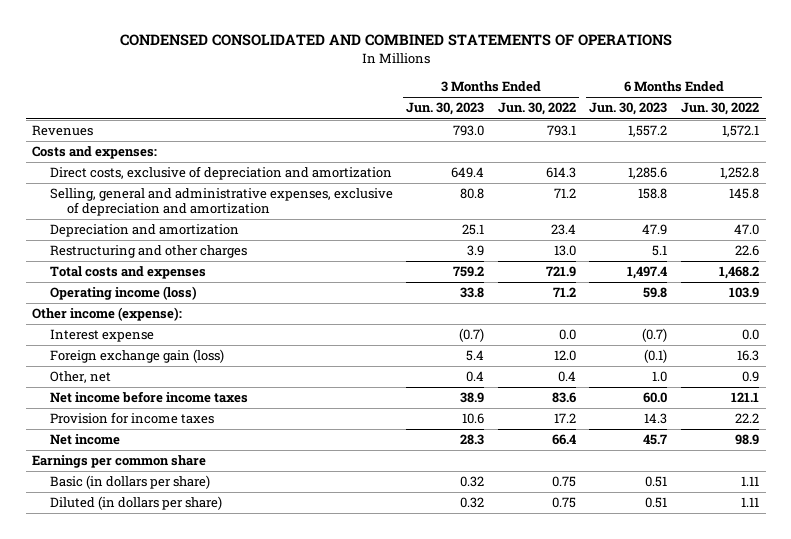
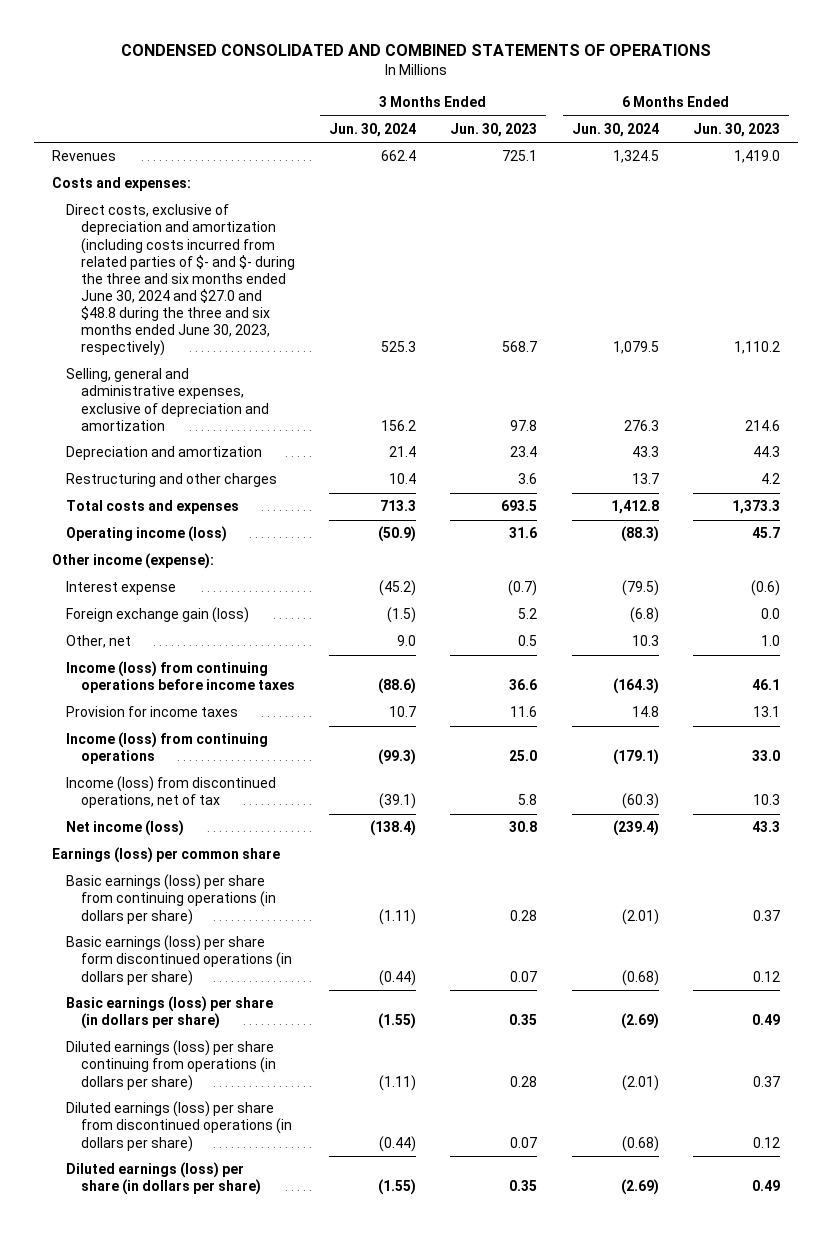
[497,102,576,116] Jun. 30, 2022 -> none
[680,102,759,116] Jun. 30, 2022 -> none
none -> [329,122,417,137] Jun. 30, 2024
none -> [571,122,659,137] Jun. 30, 2024
[453,125,485,137] 793.0 -> [502,150,538,162] 725.1
[628,125,668,138] 1,557.2 -> [734,150,781,164] 1,419.0
[49,166,392,181] Direct costs, exclusive of depreciation and amortization -> [66,204,295,357] Direct costs, exclusive of depreciation and amortization (including costs incurred from related parties of $- and $- during the three and six months ended June 30, 2024 and $27.0 and $48.8 during the three and six months ended June 30, 2023, respectively)
[451,167,485,179] 649.4 -> [502,341,538,353] 568.7
[628,167,668,180] 1,285.6 -> [734,341,781,355] 1,110.2
[460,188,485,200] 80.8 -> [510,419,538,431] 97.8
[638,188,668,200] 158.8 -> [745,419,781,431] 214.6
[462,224,485,236] 25.1 -> [510,446,538,458] 23.4
[642,224,668,236] 47.9 -> [753,446,781,458] 44.3
[467,245,485,257] 3.9 -> [518,473,538,485] 3.6
[652,245,668,257] 5.1 -> [761,473,781,485] 4.2
[453,266,485,278] 759.2 -> [501,500,538,512] 693.5
[627,266,668,280] 1,497.4 -> [732,500,781,515] 1,373.3
[460,287,485,299] 33.8 -> [509,527,538,539] 31.6
[643,287,668,299] 59.8 -> [752,527,781,539] 45.7
[642,328,668,343] (0.7) -> [751,580,781,597] (0.6)
[466,350,485,362] 5.4 -> [518,608,538,620] 5.2
[644,349,668,364] (0.1) -> [761,608,781,620] 0.0
[466,371,485,383] 0.4 -> [518,635,538,647] 0.5
[49,391,248,404] Net income before income taxes -> [66,661,295,694] Income (loss) from continuing operations before income taxes
[460,392,485,404] 38.9 -> [509,679,538,691] 36.6
[643,392,668,404] 60.0 -> [752,679,781,691] 46.1
[462,413,485,425] 10.6 -> [510,706,538,718] 11.6
[644,413,668,425] 14.3 -> [753,706,781,718] 13.1
none -> [66,732,269,765] Income (loss) from continuing operations
none -> [66,776,277,809] Income (loss) from discontinued operations, net of tax
[49,434,120,446] Net income -> [66,820,185,837] Net income (loss)
[460,434,485,446] 28.3 -> [509,821,538,833] 30.8
[643,434,668,446] 45.7 -> [752,821,781,833] 43.3
[32,455,207,469] Earnings per common share -> [51,847,280,864] Earnings (loss) per common share
none -> [66,874,276,925] Basic earnings (loss) per share from continuing operations (in dollars per share)
none -> [66,935,292,986] Basic earnings (loss) per share form discontinued operations (in dollars per share)
[49,475,210,490] Basic (in dollars per share) -> [66,996,274,1030] Basic earnings (loss) per share (in dollars per share)
[460,476,485,488] 0.32 -> [509,1014,538,1026] 0.35
[645,476,668,488] 0.51 -> [752,1014,781,1026] 0.49
none -> [66,1040,276,1091] Diluted earnings (loss) per share continuing from operations (in dollars per share)
none -> [66,1101,292,1152] Diluted earnings (loss) per share from discontinued operations (in dollars per share)
[49,496,222,511] Diluted (in dollars per share) -> [66,1162,261,1196] Diluted earnings (loss) per share (in dollars per share)
[460,497,485,509] 0.32 -> [509,1180,538,1192] 0.35
[645,497,668,509] 0.51 -> [752,1180,781,1192] 0.49

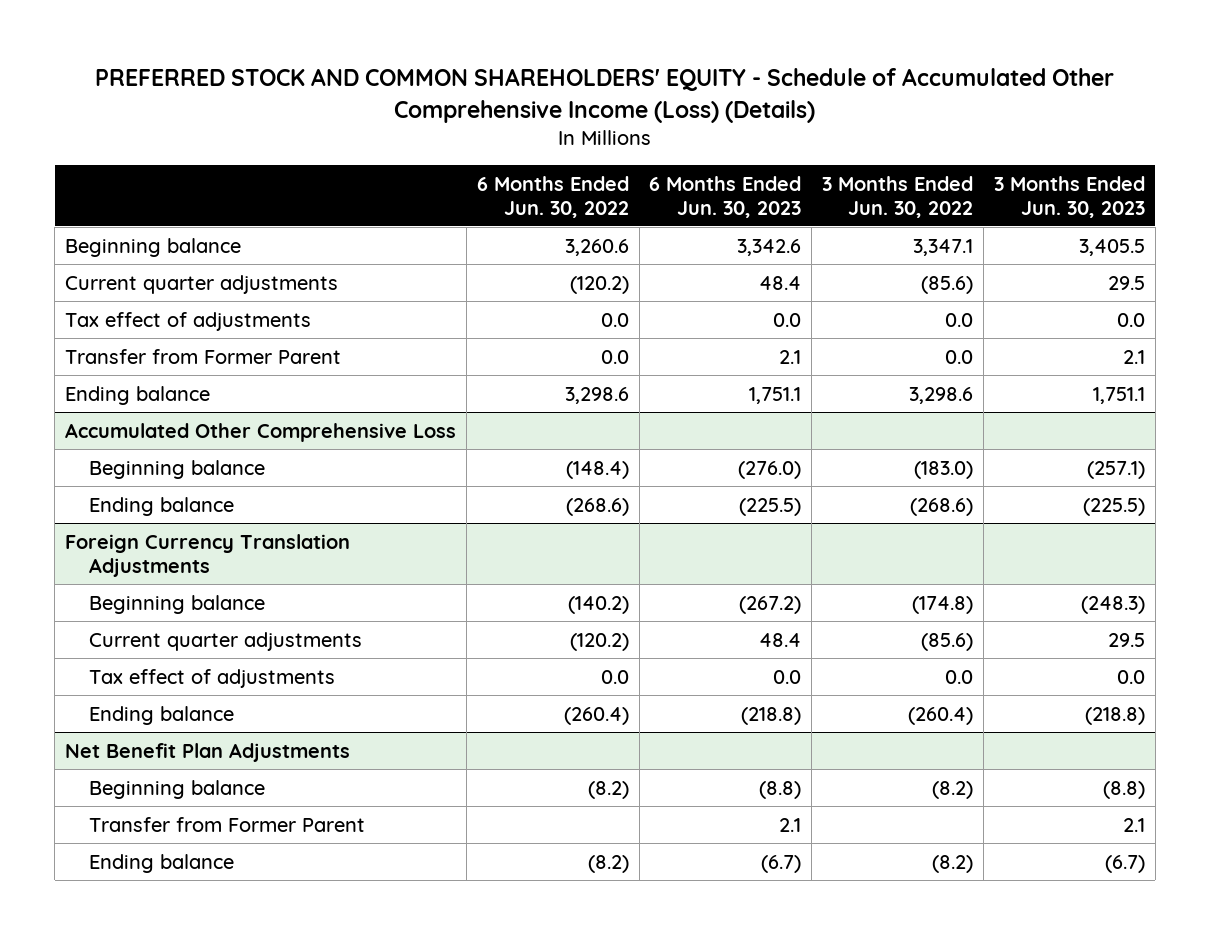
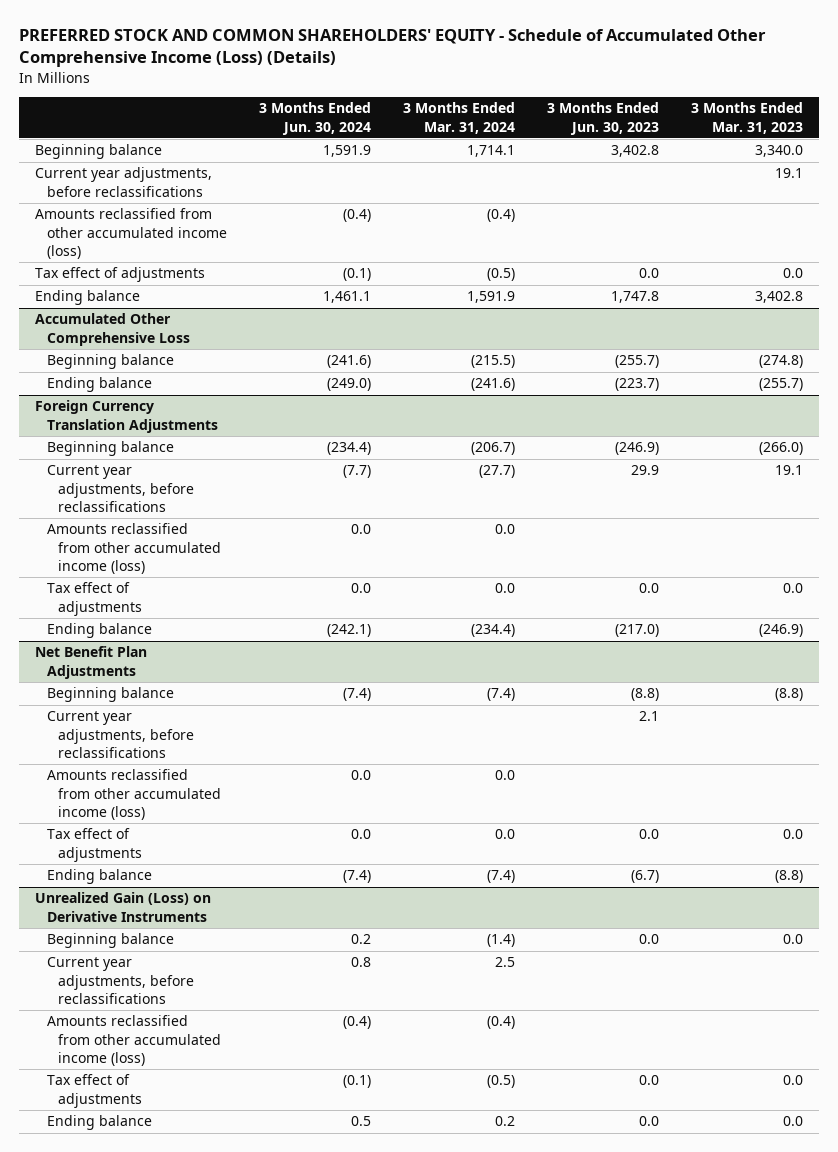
[476,175,629,218] 6 Months Ended Jun. 30, 2022 -> none
[649,175,802,218] 6 Months Ended Jun. 30, 2023 -> none
[822,175,974,218] 3 Months Ended Jun. 30, 2022 -> none
none -> [258,102,371,135] 3 Months Ended Jun. 30, 2024
none -> [402,102,515,134] 3 Months Ended Mar. 31, 2024
none -> [690,102,803,134] 3 Months Ended Mar. 31, 2023
[65,274,339,294] Current quarter adjustments -> none
[1078,238,1145,256] 3,405.5 -> [610,145,659,158] 3,402.8
none -> [35,167,213,197] Current year adjustments, before reclassifications
none -> [35,208,227,260] Amounts reclassified from other accumulated income (loss)
[65,348,342,364] Transfer from Former Parent -> none
[1092,386,1145,404] 1,751.1 -> [610,291,659,304] 1,747.8
[1086,460,1145,479] (257.1) -> [614,355,659,369] (255.7)
[1082,497,1145,516] (225.5) -> [614,378,659,392] (223.7)
[89,631,363,651] Current quarter adjustments -> none
[1080,595,1145,614] (248.3) -> [614,442,659,456] (246.9)
none -> [46,465,195,513] Current year adjustments, before reclassifications
none -> [46,523,222,575] Amounts reclassified from other accumulated income (loss)
[1084,706,1145,725] (218.8) -> [614,624,659,638] (217.0)
[89,816,366,832] Transfer from Former Parent -> none
none -> [46,711,195,759] Current year adjustments, before reclassifications
none -> [46,769,222,821] Amounts reclassified from other accumulated income (loss)
none -> [46,828,143,862] Tax effect of adjustments
none -> [35,892,212,922] Unrealized Gain (Loss) on Derivative Instruments
none -> [46,933,174,949] Beginning balance
none -> [46,957,195,1005] Current year adjustments, before reclassifications
none -> [46,1015,222,1067] Amounts reclassified from other accumulated income (loss)
none -> [46,1074,143,1108] Tax effect of adjustments
none -> [46,1115,152,1131] Ending balance

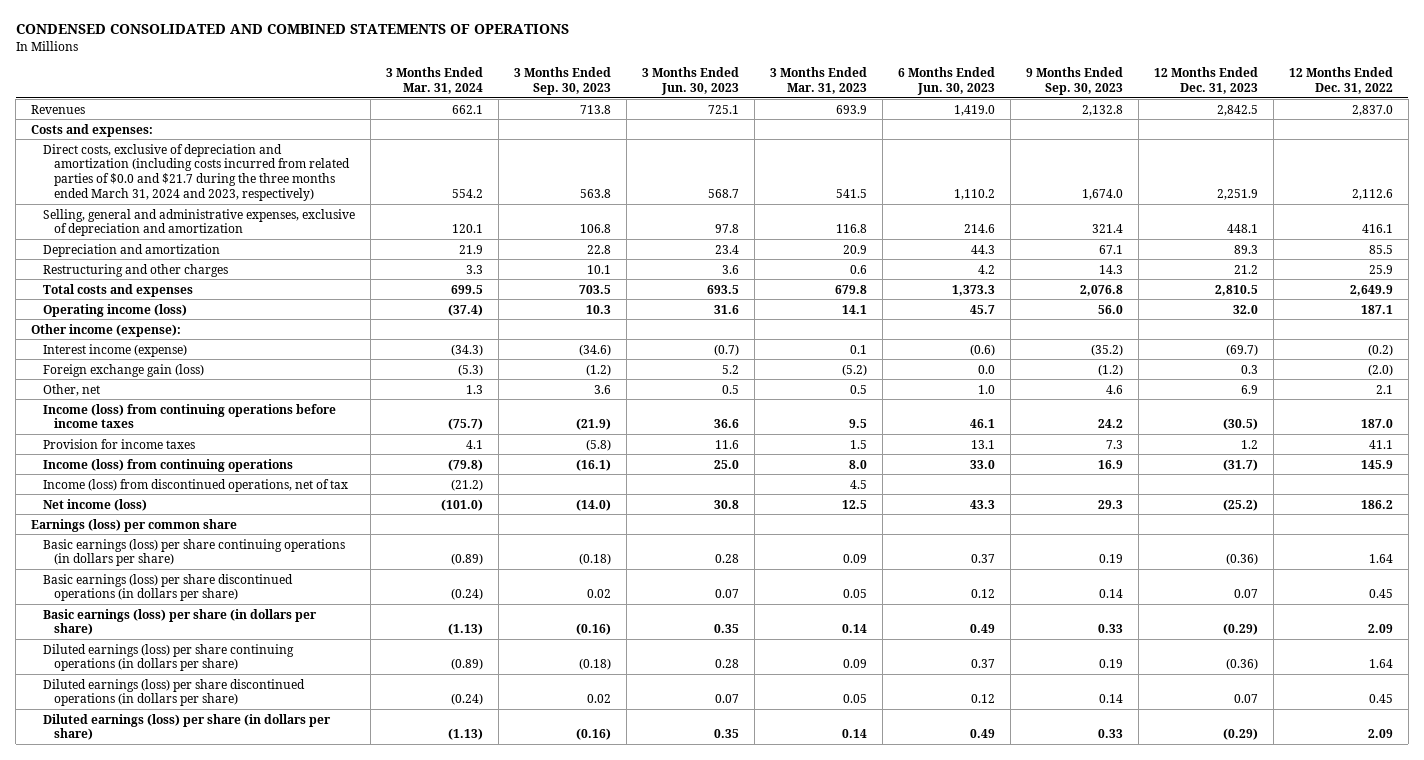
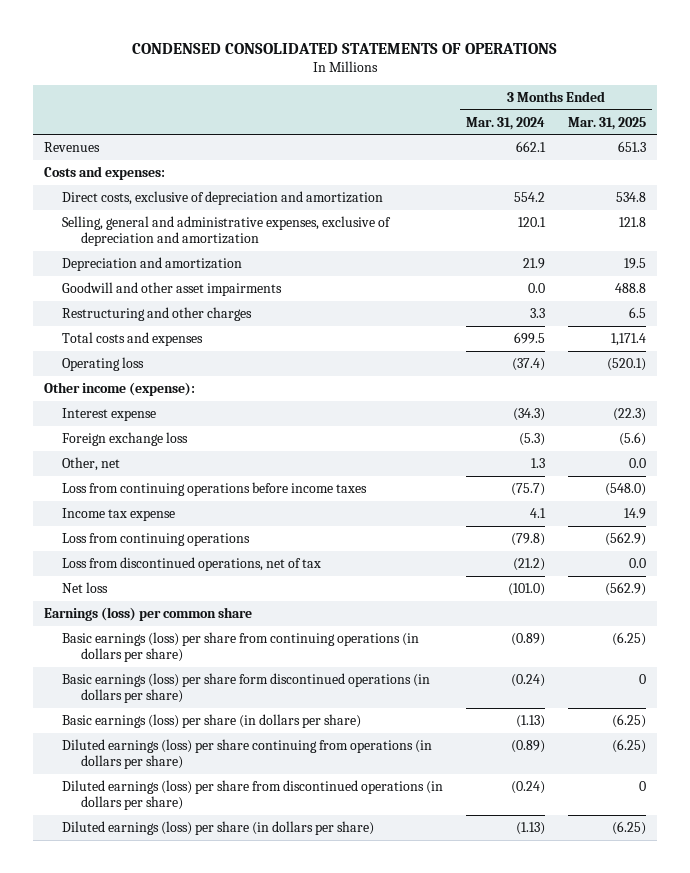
[15,24,569,35] CONDENSED CONSOLIDATED AND COMBINED STATEMENTS OF OPERATIONS -> [131,42,557,54] CONDENSED CONSOLIDATED STATEMENTS OF OPERATIONS
[513,67,611,95] 3 Months Ended Sep. 30, 2023 -> none
[641,67,739,95] 3 Months Ended Jun. 30, 2023 -> none
[769,67,867,94] 3 Months Ended Mar. 31, 2023 -> none
[897,67,995,95] 6 Months Ended Jun. 30, 2023 -> none
[1025,67,1123,95] 9 Months Ended Sep. 30, 2023 -> none
[1153,67,1258,94] 12 Months Ended Dec. 31, 2023 -> none
[1288,67,1393,94] 12 Months Ended Dec. 31, 2022 -> none
none -> [567,116,646,130] Mar. 31, 2025
[42,143,351,201] Direct costs, exclusive of depreciation and amortization (including costs incurred from related parties of $0.0 and $21.7 during the three months ended March 31, 2024 and 2023, respectively) -> [62,190,384,205] Direct costs, exclusive of depreciation and amortization
none -> [62,281,283,296] Goodwill and other asset impairments
[42,303,187,317] Operating income (loss) -> [62,356,145,371] Operating loss
[42,343,187,357] Interest income (expense) -> [62,407,157,421] Interest expense
[42,363,204,377] Foreign exchange gain (loss) -> [62,431,189,446] Foreign exchange loss
[42,403,336,429] Income (loss) from continuing operations before income taxes -> [62,481,368,496] Loss from continuing operations before income taxes
[42,438,195,449] Provision for income taxes -> [62,507,176,521] Income tax expense
[42,458,293,472] Income (loss) from continuing operations -> [62,532,251,546] Loss from continuing operations
[42,478,348,492] Income (loss) from discontinued operations, net of tax -> [62,556,322,571] Loss from discontinued operations, net of tax
[42,498,147,511] Net income (loss) -> [62,581,109,593] Net loss
[42,538,345,567] Basic earnings (loss) per share continuing operations (in dollars per share) -> [62,631,420,663] Basic earnings (loss) per share from continuing operations (in dollars per share)
[42,573,293,602] Basic earnings (loss) per share discontinued operations (in dollars per share) -> [62,672,431,704] Basic earnings (loss) per share form discontinued operations (in dollars per share)
[42,643,294,672] Diluted earnings (loss) per share continuing operations (in dollars per share) -> [62,738,433,770] Diluted earnings (loss) per share continuing from operations (in dollars per share)
[42,678,305,707] Diluted earnings (loss) per share discontinued operations (in dollars per share) -> [62,779,444,811] Diluted earnings (loss) per share from discontinued operations (in dollars per share)

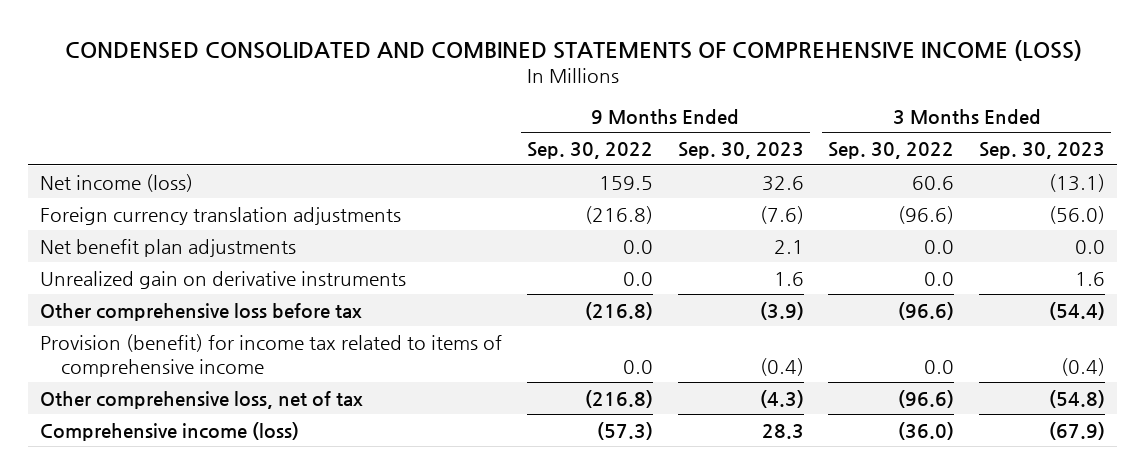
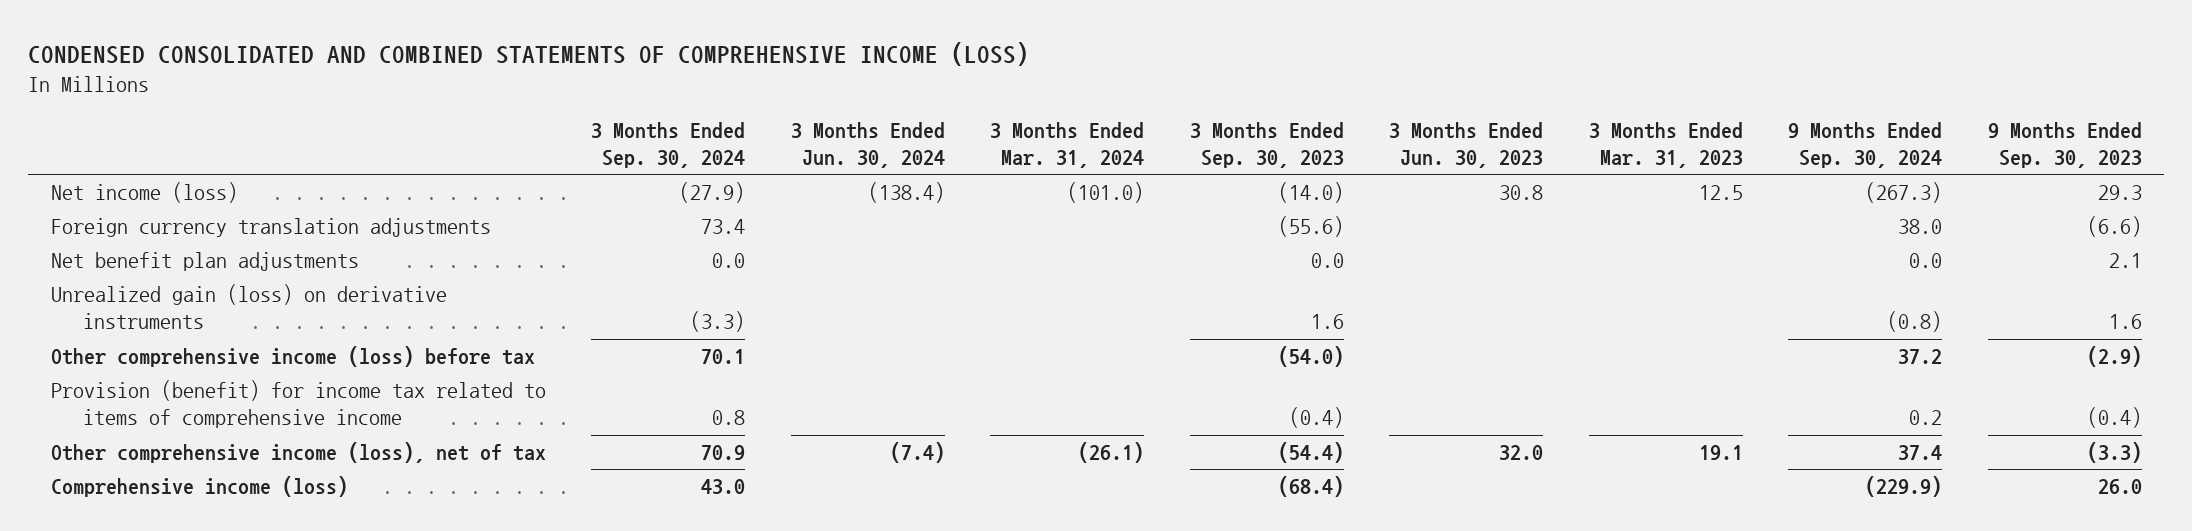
[526,142,653,160] Sep. 30, 2022 -> none
[828,142,955,160] Sep. 30, 2022 -> none
none -> [591,121,746,169] 3 Months Ended Sep. 30, 2024
none -> [790,121,945,169] 3 Months Ended Jun. 30, 2024
none -> [990,121,1145,169] 3 Months Ended Mar. 31, 2024
none -> [1389,121,1544,169] 3 Months Ended Jun. 30, 2023
none -> [1588,121,1743,169] 3 Months Ended Mar. 31, 2023
none -> [1788,121,1943,169] 9 Months Ended Sep. 30, 2024
[761,175,804,191] 32.6 -> [2097,185,2142,201] 29.3
[1048,173,1105,192] (13.1) -> [1277,182,1344,204] (14.0)
[759,205,804,224] (7.6) -> [2086,216,2142,238] (6.6)
[1048,205,1105,224] (56.0) -> [1277,216,1344,238] (55.6)
[40,270,407,289] Unrealized gain on derivative instruments -> [50,284,447,330] Unrealized gain (loss) on derivative instruments
[40,302,363,321] Other comprehensive loss before tax -> [50,346,535,368] Other comprehensive income (loss) before tax
[759,301,804,320] (3.9) -> [2086,346,2142,368] (2.9)
[1048,301,1105,320] (54.4) -> [1277,346,1344,368] (54.0)
[40,390,364,409] Other comprehensive loss, net of tax -> [50,442,546,464] Other comprehensive income (loss), net of tax
[759,389,804,408] (4.3) -> [2086,442,2142,464] (3.3)
[1048,389,1105,408] (54.8) -> [1277,442,1344,464] (54.4)
[761,423,804,439] 28.3 -> [2097,479,2142,495] 26.0
[1048,421,1105,440] (67.9) -> [1277,476,1344,498] (68.4)

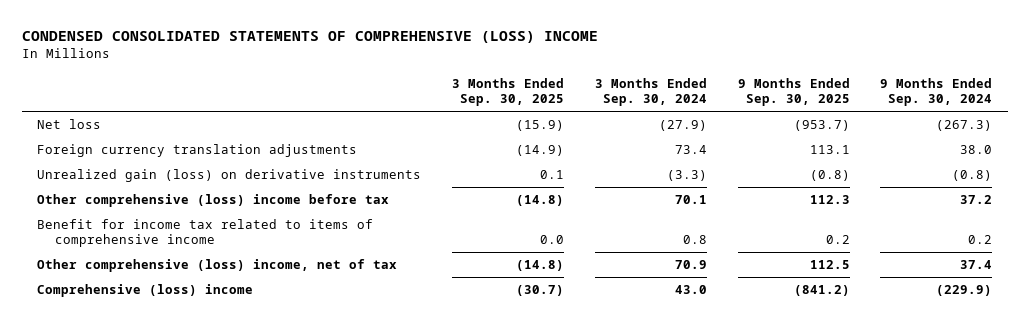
[28,41,1030,66] CONDENSED CONSOLIDATED AND COMBINED STATEMENTS OF COMPREHENSIVE INCOME (LOSS) -> [21,31,598,44] CONDENSED CONSOLIDATED STATEMENTS OF COMPREHENSIVE (LOSS) INCOME
[790,121,945,169] 3 Months Ended Jun. 30, 2024 -> none
[990,121,1145,169] 3 Months Ended Mar. 31, 2024 -> none
[1189,121,1344,169] 3 Months Ended Sep. 30, 2023 -> none
[1389,121,1544,169] 3 Months Ended Jun. 30, 2023 -> none
[1588,121,1743,169] 3 Months Ended Mar. 31, 2023 -> none
[1987,121,2142,169] 9 Months Ended Sep. 30, 2023 -> none
none -> [451,77,564,107] 3 Months Ended Sep. 30, 2025
none -> [737,77,850,107] 9 Months Ended Sep. 30, 2025
[50,182,238,204] Net income (loss) -> [37,119,102,130] Net loss
[50,252,359,272] Net benefit plan adjustments -> none
[50,346,535,368] Other comprehensive income (loss) before tax -> [37,194,390,208] Other comprehensive (loss) income before tax
[50,380,546,429] Provision (benefit) for income tax related to items of comprehensive income -> [37,219,374,248] Benefit for income tax related to items of comprehensive income
[50,442,546,464] Other comprehensive income (loss), net of tax -> [37,259,398,273] Other comprehensive (loss) income, net of tax
[50,476,348,498] Comprehensive income (loss) -> [37,284,254,298] Comprehensive (loss) income

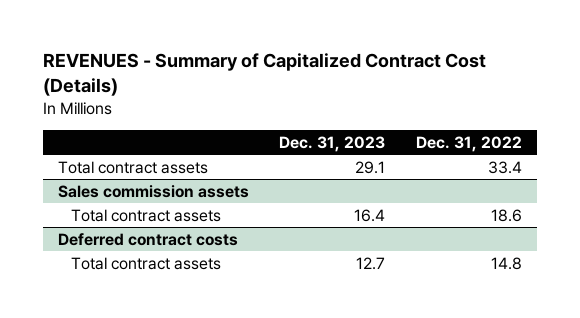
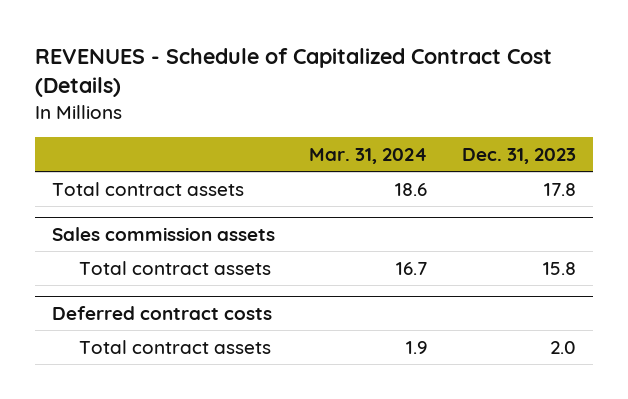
[42,53,486,97] REVENUES - Summary of Capitalized Contract Cost (Details) -> [34,48,552,98] REVENUES - Schedule of Capitalized Contract Cost (Details)
[415,135,522,152] Dec. 31, 2022 -> none
none -> [309,147,428,164] Mar. 31, 2024
[355,160,386,174] 29.1 -> [543,182,576,196] 17.8
[354,208,386,222] 16.4 -> [542,261,576,275] 15.8
[356,256,386,270] 12.7 -> [549,340,576,354] 2.0

